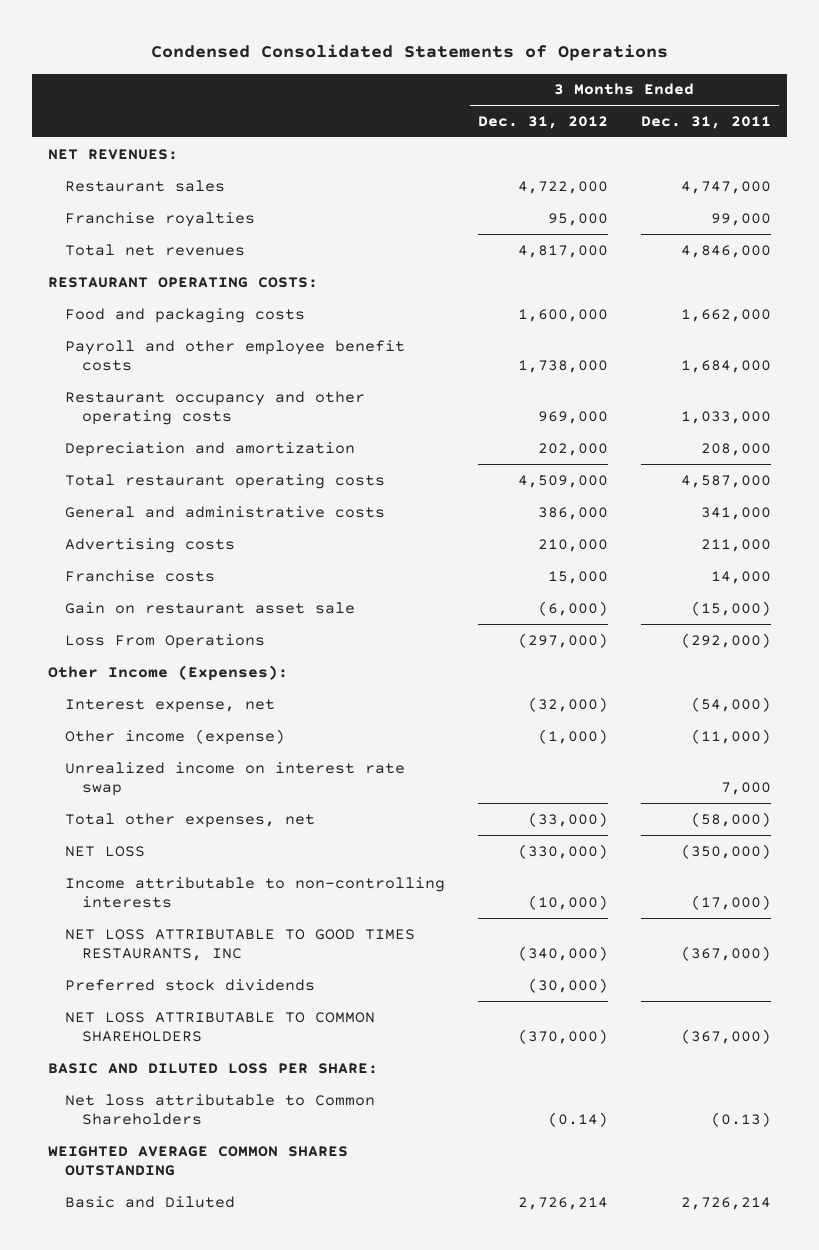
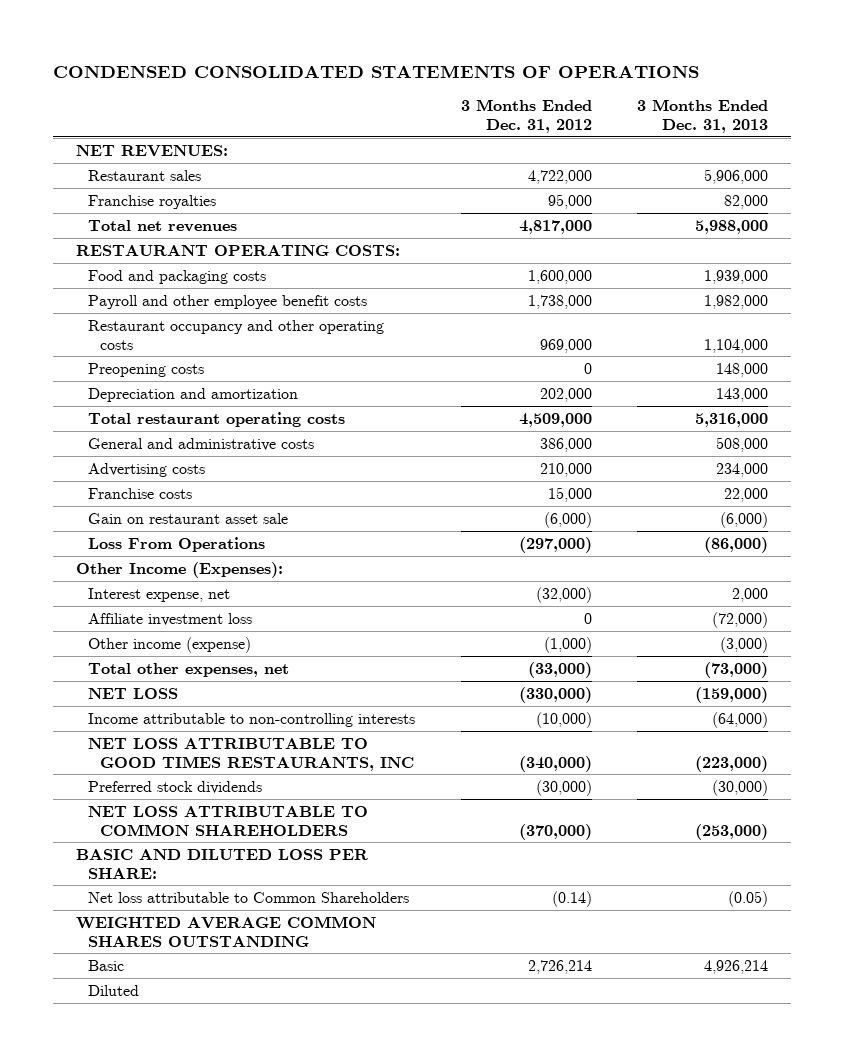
[150,44,668,62] Condensed Consolidated Statements of Operations -> [53,64,700,78] CONDENSED CONSOLIDATED STATEMENTS OF OPERATIONS
[640,115,771,129] Dec. 31, 2011 -> none
none -> [637,99,769,134] 3 Months Ended Dec. 31, 2013
none -> [88,362,205,377] Preopening costs
none -> [88,612,253,626] Affiliate investment loss
[65,761,406,796] Unrealized income on interest rate swap -> none
[65,1195,236,1208] Basic and Diluted -> [88,959,125,971] Basic
none -> [88,984,140,996] Diluted

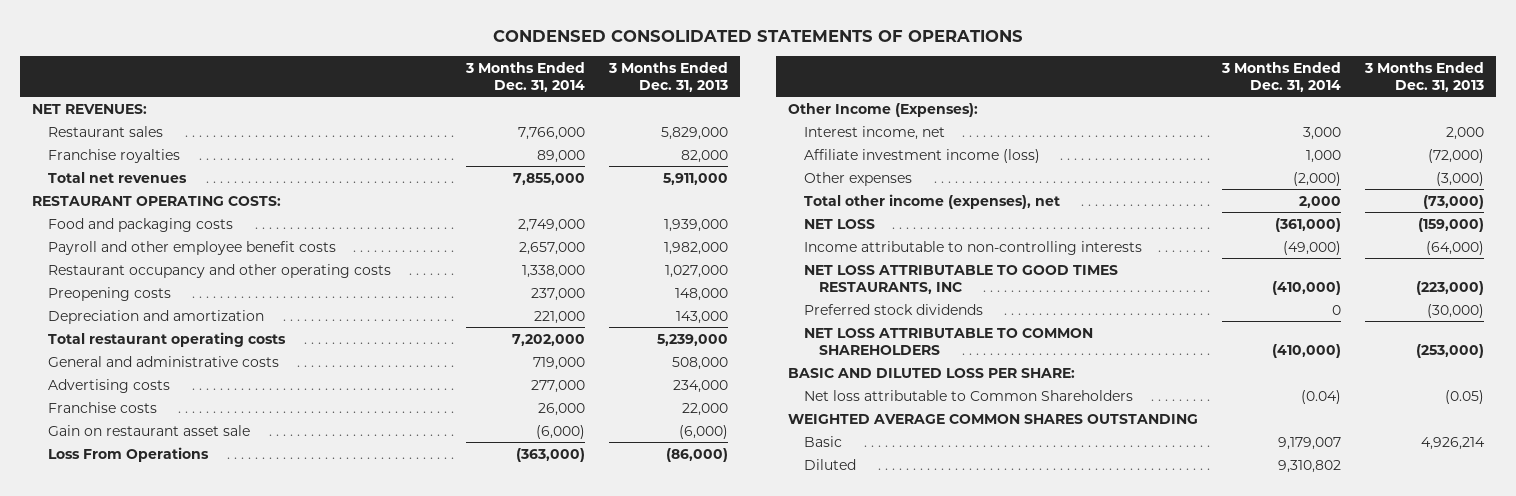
[460,99,592,134] 3 Months Ended Dec. 31, 2012 -> none
none -> [465,61,586,92] 3 Months Ended Dec. 31, 2014
[704,168,769,184] 5,906,000 -> [661,126,729,140] 5,829,000
[695,219,769,234] 5,988,000 -> [663,172,729,185] 5,911,000
[704,338,769,353] 1,104,000 -> [665,264,729,278] 1,027,000
[695,412,769,427] 5,316,000 -> [657,333,729,346] 5,239,000
[88,587,231,602] Interest expense, net -> [803,125,945,140] Interest income, net
[88,612,253,626] Affiliate investment loss -> [803,148,1040,163] Affiliate investment income (loss)
[88,636,252,653] Other income (expense) -> [803,171,912,186] Other expenses
[88,662,290,677] Total other expenses, net -> [803,193,1060,209] Total other income (expenses), net

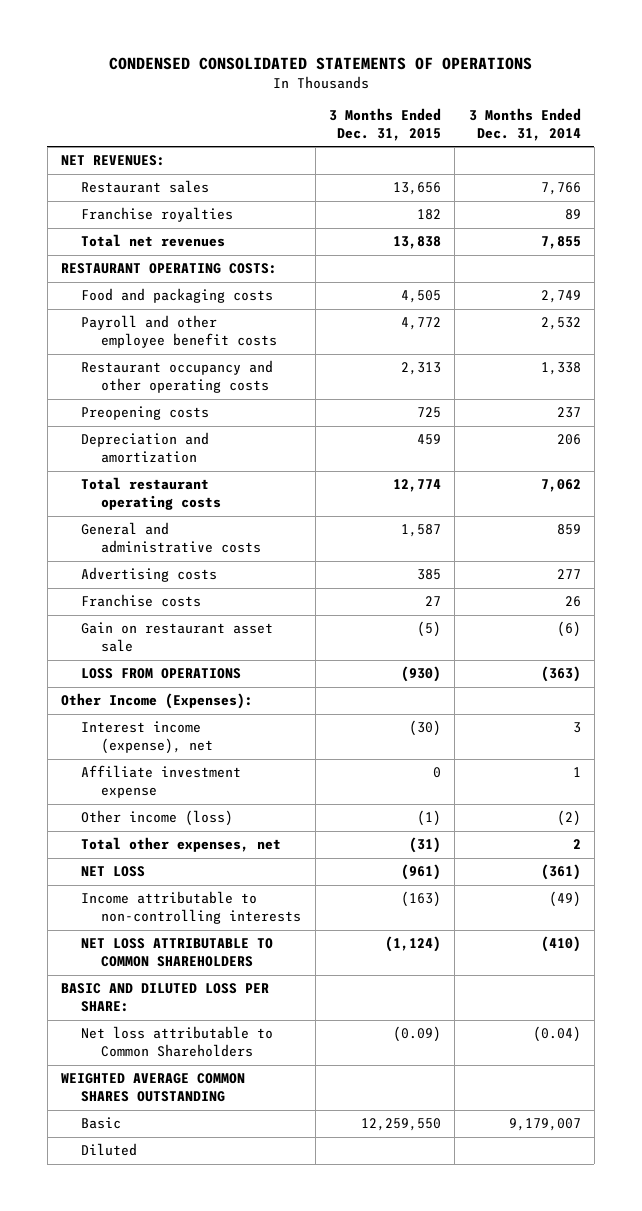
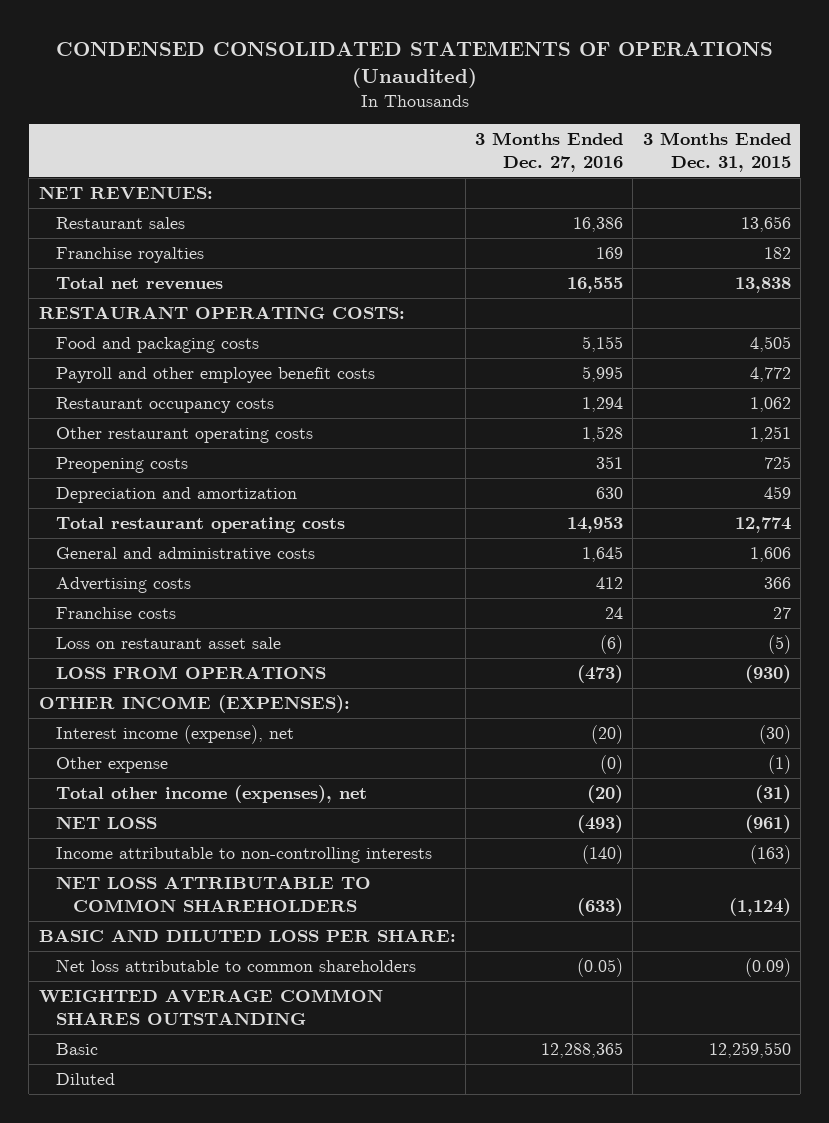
[108,56,532,70] CONDENSED CONSOLIDATED STATEMENTS OF OPERATIONS -> [55,40,773,89] CONDENSED CONSOLIDATED STATEMENTS OF OPERATIONS (Unaudited)
[468,108,581,141] 3 Months Ended Dec. 31, 2014 -> none
none -> [475,132,624,172] 3 Months Ended Dec. 27, 2016
[81,360,274,393] Restaurant occupancy and other operating costs -> [55,397,274,414] Restaurant occupancy costs
[401,362,442,376] 2,313 -> [749,397,791,413] 1,062
none -> [55,427,313,444] Other restaurant operating costs
[401,524,442,538] 1,587 -> [749,547,791,563] 1,606
[417,569,442,581] 385 -> [763,577,791,590] 366
[81,622,274,652] Gain on restaurant asset sale -> [55,637,281,650] Loss on restaurant asset sale
[60,693,253,710] Other Income (Expenses): -> [38,695,350,714] OTHER INCOME (EXPENSES):
[81,765,242,798] Affiliate investment expense -> none
[81,810,234,827] Other income (loss) -> [55,757,168,774] Other expense
[81,837,282,853] Total other expenses, net -> [55,785,367,804] Total other income (expenses), net
[81,1026,274,1057] Net loss attributable to Common Shareholders -> [55,959,416,973] Net loss attributable to common shareholders

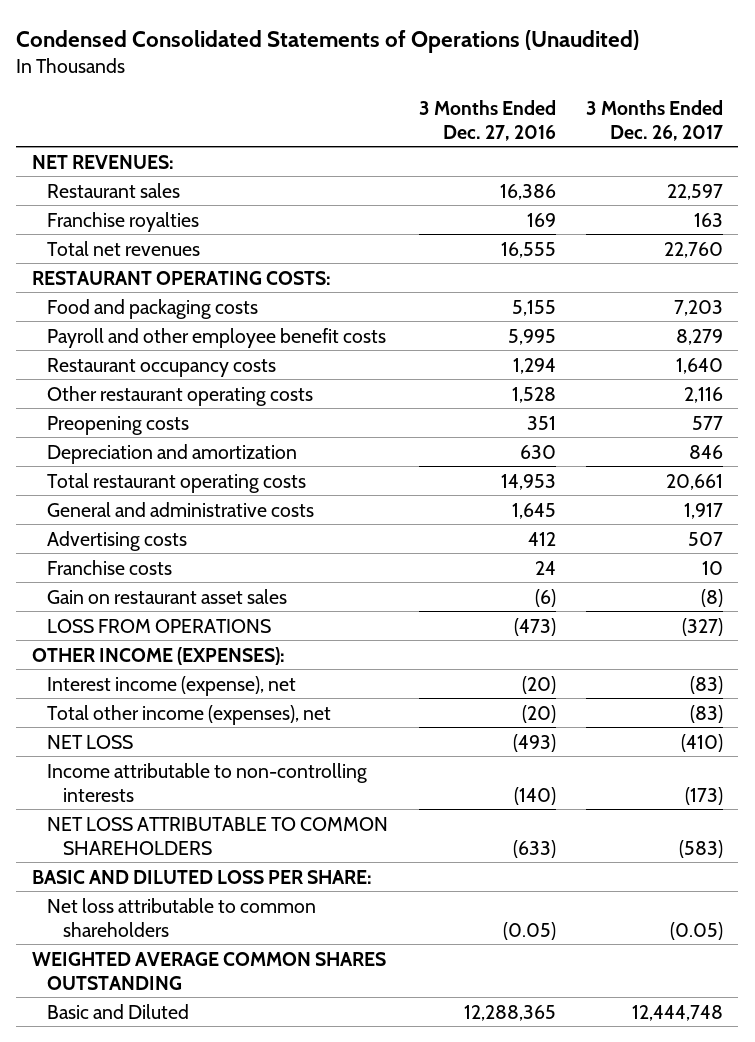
[55,40,773,89] CONDENSED CONSOLIDATED STATEMENTS OF OPERATIONS (Unaudited) -> [16,29,640,53] Condensed Consolidated Statements of Operations (Unaudited)
[642,132,791,172] 3 Months Ended Dec. 31, 2015 -> none
none -> [586,99,724,141] 3 Months Ended Dec. 26, 2017
[55,637,281,650] Loss on restaurant asset sale -> [47,588,288,604] Gain on restaurant asset sales
[55,757,168,774] Other expense -> none
[55,1073,115,1086] Diluted -> none
[55,1043,98,1056] Basic -> [47,1003,190,1019] Basic and Diluted

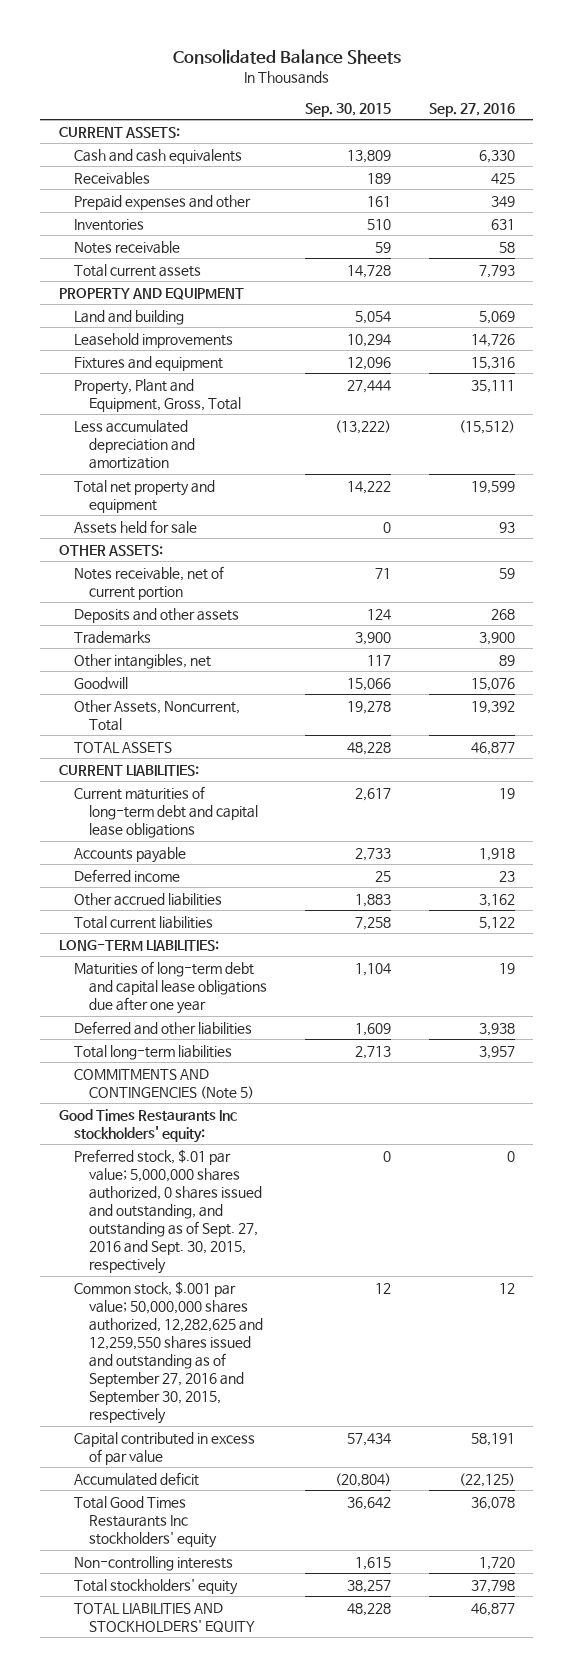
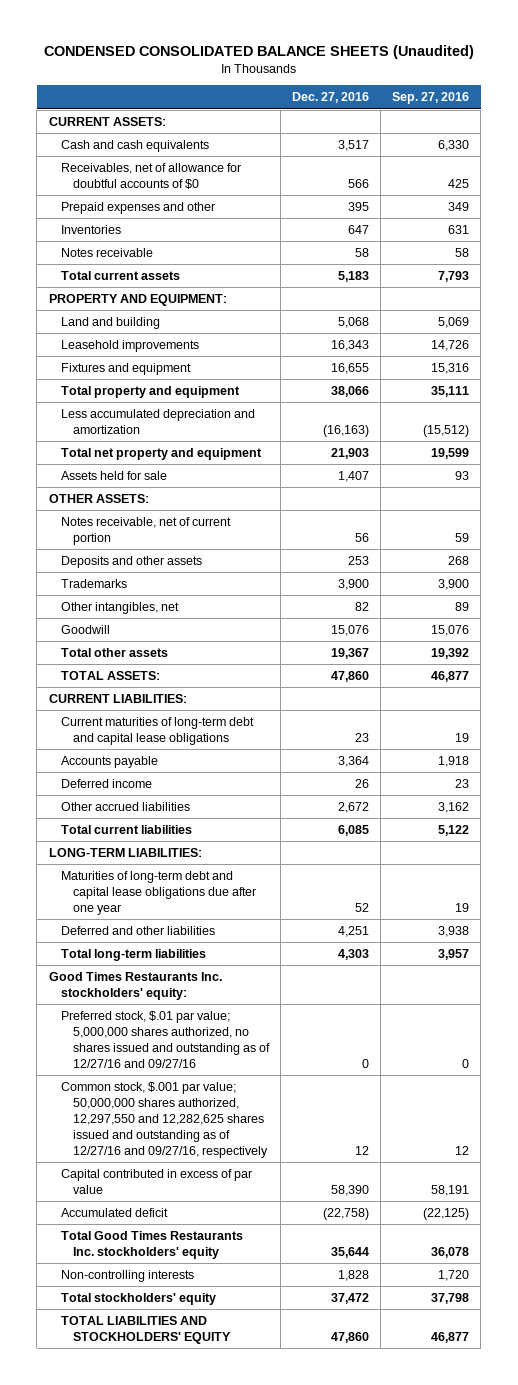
[172,48,401,64] Consolidated Balance Sheets -> [43,45,474,60] CONDENSED CONSOLIDATED BALANCE SHEETS (Unaudited)
[305,102,392,117] Sep. 30, 2015 -> none
none -> [291,92,369,104] Dec. 27, 2016
[74,171,151,185] Receivables -> [60,163,241,189] Receivables, net of allowance for doubtful accounts of $0
[59,287,245,300] PROPERTY AND EQUIPMENT -> [48,294,227,307] PROPERTY AND EQUIPMENT:
[74,378,242,412] Property, Plant and Equipment, Gross, Total -> [60,386,240,399] Total property and equipment
[74,699,241,731] Other Assets, Noncurrent, Total -> [60,648,168,658] Total other assets
[74,741,173,753] TOTAL ASSETS -> [60,671,160,681] TOTAL ASSETS:
[74,1068,255,1099] COMMITMENTS AND CONTINGENCIES (Note 5) -> none
[59,1108,238,1143] Good Times Restaurants Inc stockholders' equity: -> [48,972,222,1000] Good Times Restaurants Inc. stockholders' equity:
[74,1148,263,1275] Preferred stock, $.01 par value; 5,000,000 shares authorized, 0 shares issued and outstanding, and outstanding as of Sept. 27, 2016 and Sept. 30, 2015, respectively -> [60,1011,270,1068] Preferred stock, $.01 par value; 5,000,000 shares authorized, no shares issued and outstanding as of 12/27/16 and 09/27/16
[74,1280,264,1425] Common stock, $.001 par value; 50,000,000 shares authorized, 12,282,625 and 12,259,550 shares issued and outstanding as of September 27, 2016 and September 30, 2015, respectively -> [60,1082,268,1158] Common stock, $.001 par value; 50,000,000 shares authorized, 12,297,550 and 12,282,625 shares issued and outstanding as of 12/27/16 and 09/27/16, respectively
[74,1495,218,1548] Total Good Times Restaurants Inc stockholders' equity -> [60,1231,243,1259] Total Good Times Restaurants Inc. stockholders' equity

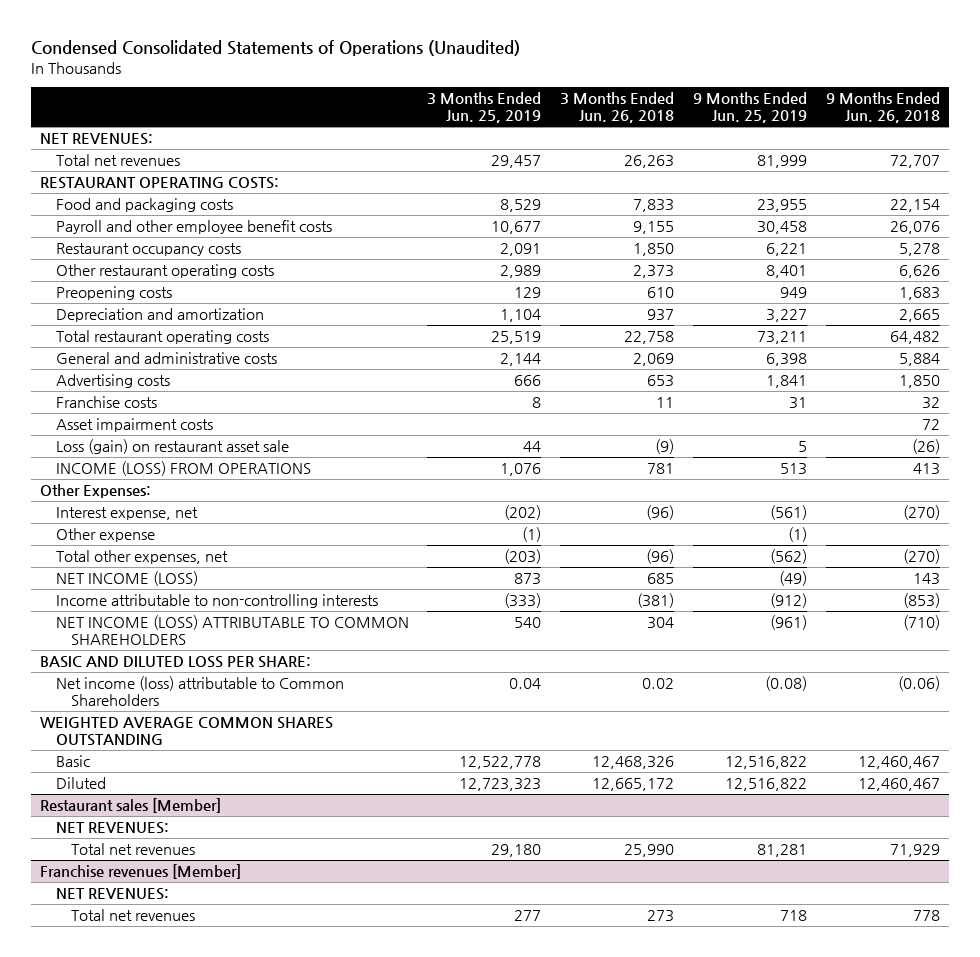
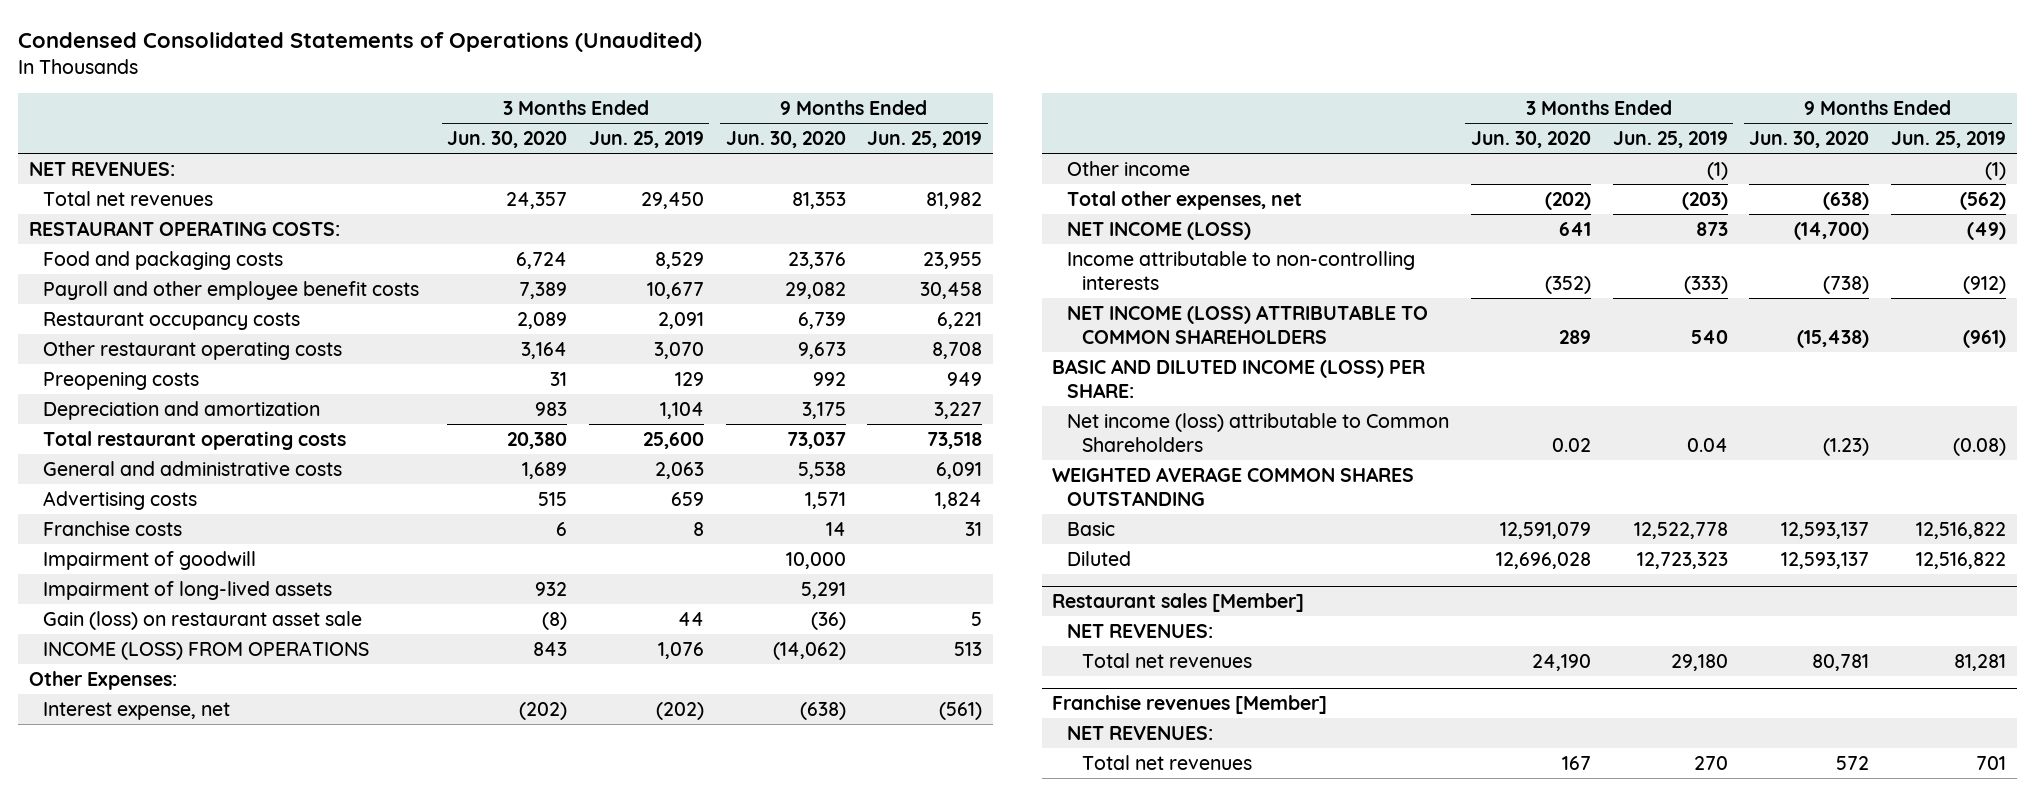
[560,91,675,124] 3 Months Ended Jun. 26, 2018 -> none
[825,91,940,124] 9 Months Ended Jun. 26, 2018 -> none
none -> [447,131,568,149] Jun. 30, 2020
none -> [725,131,846,149] Jun. 30, 2020
[491,155,542,169] 29,457 -> [640,191,704,209] 29,450
[757,155,808,169] 81,999 -> [926,191,983,209] 81,982
[500,265,542,279] 2,989 -> [653,341,704,359] 3,070
[766,265,808,279] 8,401 -> [932,341,983,359] 8,708
[491,331,542,345] 25,519 -> [642,431,704,449] 25,600
[757,331,808,345] 73,211 -> [927,431,983,449] 73,518
[500,353,542,367] 2,144 -> [654,461,704,479] 2,063
[766,353,808,367] 6,398 -> [936,461,983,479] 6,091
[514,375,542,387] 666 -> [670,491,704,506] 659
[766,375,808,389] 1,841 -> [935,491,983,509] 1,824
[55,418,213,433] Asset impairment costs -> none
none -> [43,550,257,570] Impairment of goodwill
none -> [43,580,333,600] Impairment of long-lived assets
[55,439,289,455] Loss (gain) on restaurant asset sale -> [43,610,363,630] Gain (loss) on restaurant asset sale
[55,528,155,543] Other expense -> [1067,160,1191,176] Other income
[40,656,312,669] BASIC AND DILUTED LOSS PER SHARE: -> [1052,358,1426,398] BASIC AND DILUTED INCOME (LOSS) PER SHARE:
[514,910,542,922] 277 -> [1693,755,1728,770] 270
[780,910,808,922] 718 -> [1976,755,2007,770] 701

